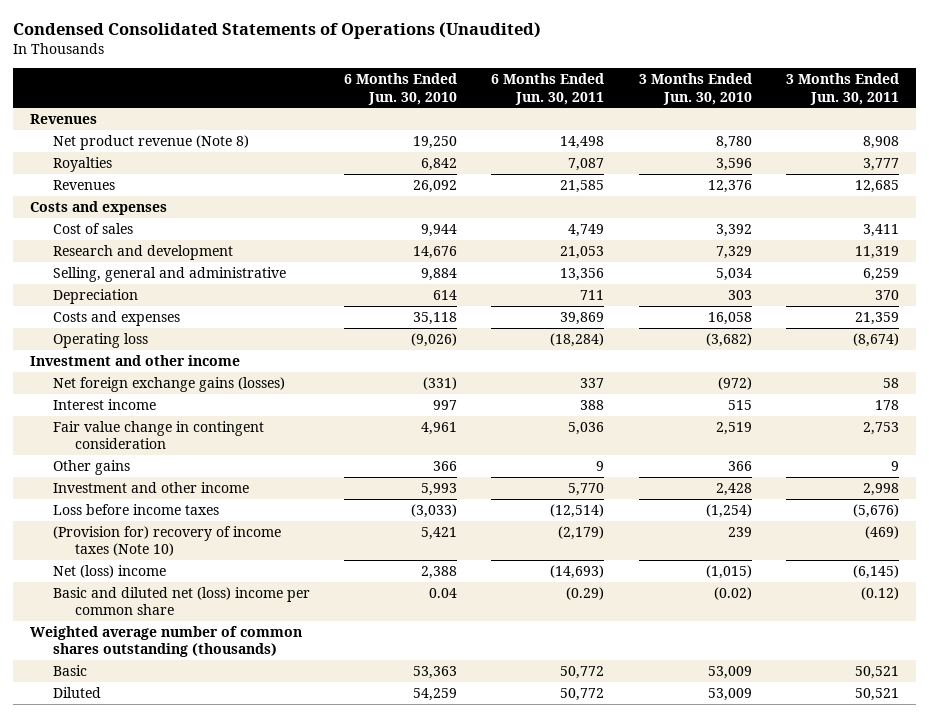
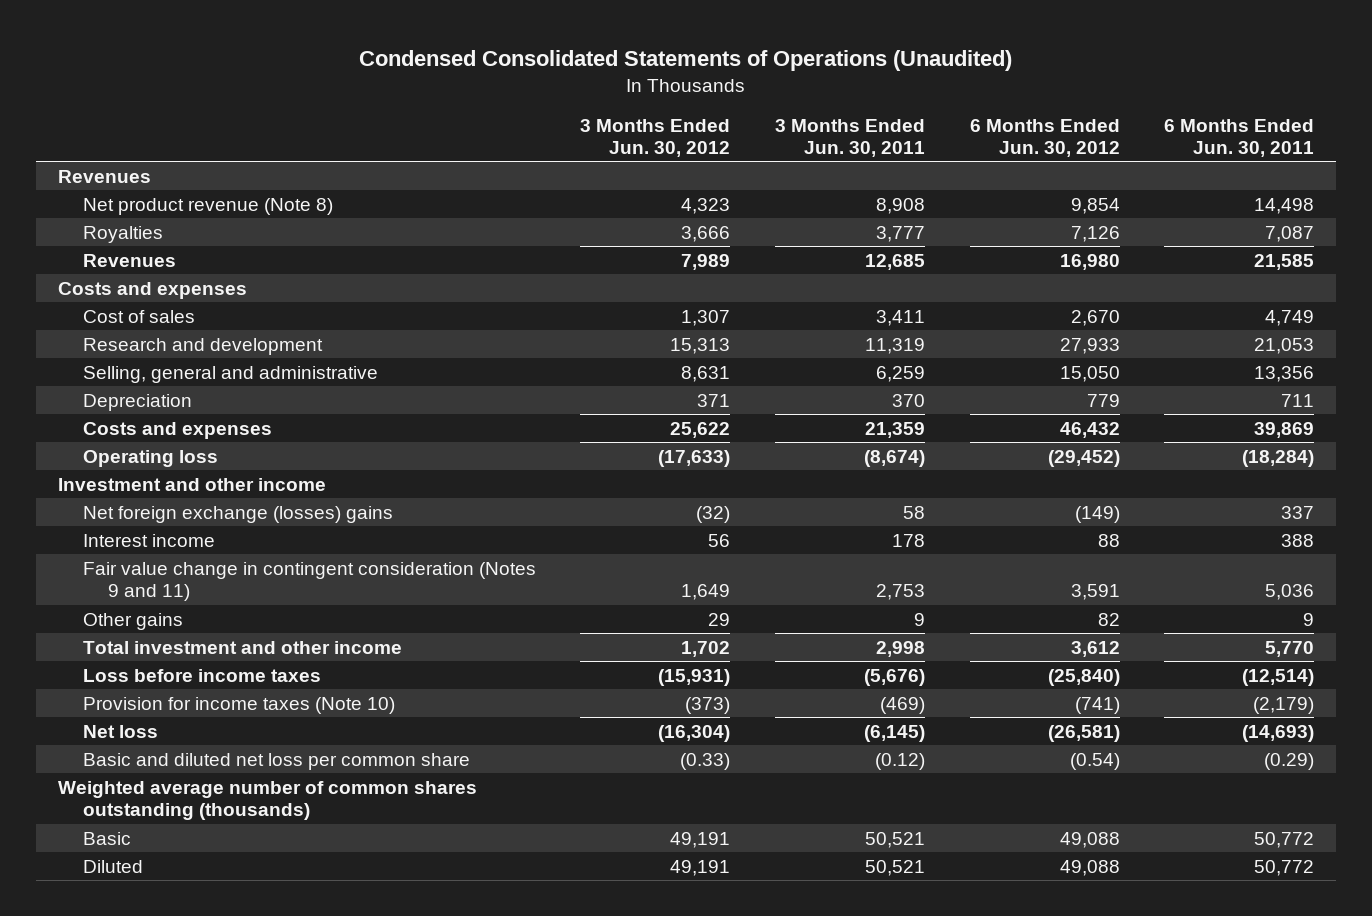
[344,73,458,105] 6 Months Ended Jun. 30, 2010 -> none
[638,73,752,105] 3 Months Ended Jun. 30, 2010 -> none
none -> [580,118,731,157] 3 Months Ended Jun. 30, 2012
none -> [969,118,1120,157] 6 Months Ended Jun. 30, 2012
[52,376,285,392] Net foreign exchange gains (losses) -> [82,505,393,523] Net foreign exchange (losses) gains
[52,420,264,450] Fair value change in contingent consideration -> [82,561,536,602] Fair value change in contingent consideration (Notes 9 and 11)
[52,481,249,493] Investment and other income -> [82,640,402,654] Total investment and other income
[52,525,281,557] (Provision for) recovery of income taxes (Note 10) -> [82,696,395,714] Provision for income taxes (Note 10)
[52,564,166,578] Net (loss) income -> [82,724,158,738] Net loss
[52,586,310,616] Basic and diluted net (loss) income per common share -> [82,752,470,770] Basic and diluted net loss per common share

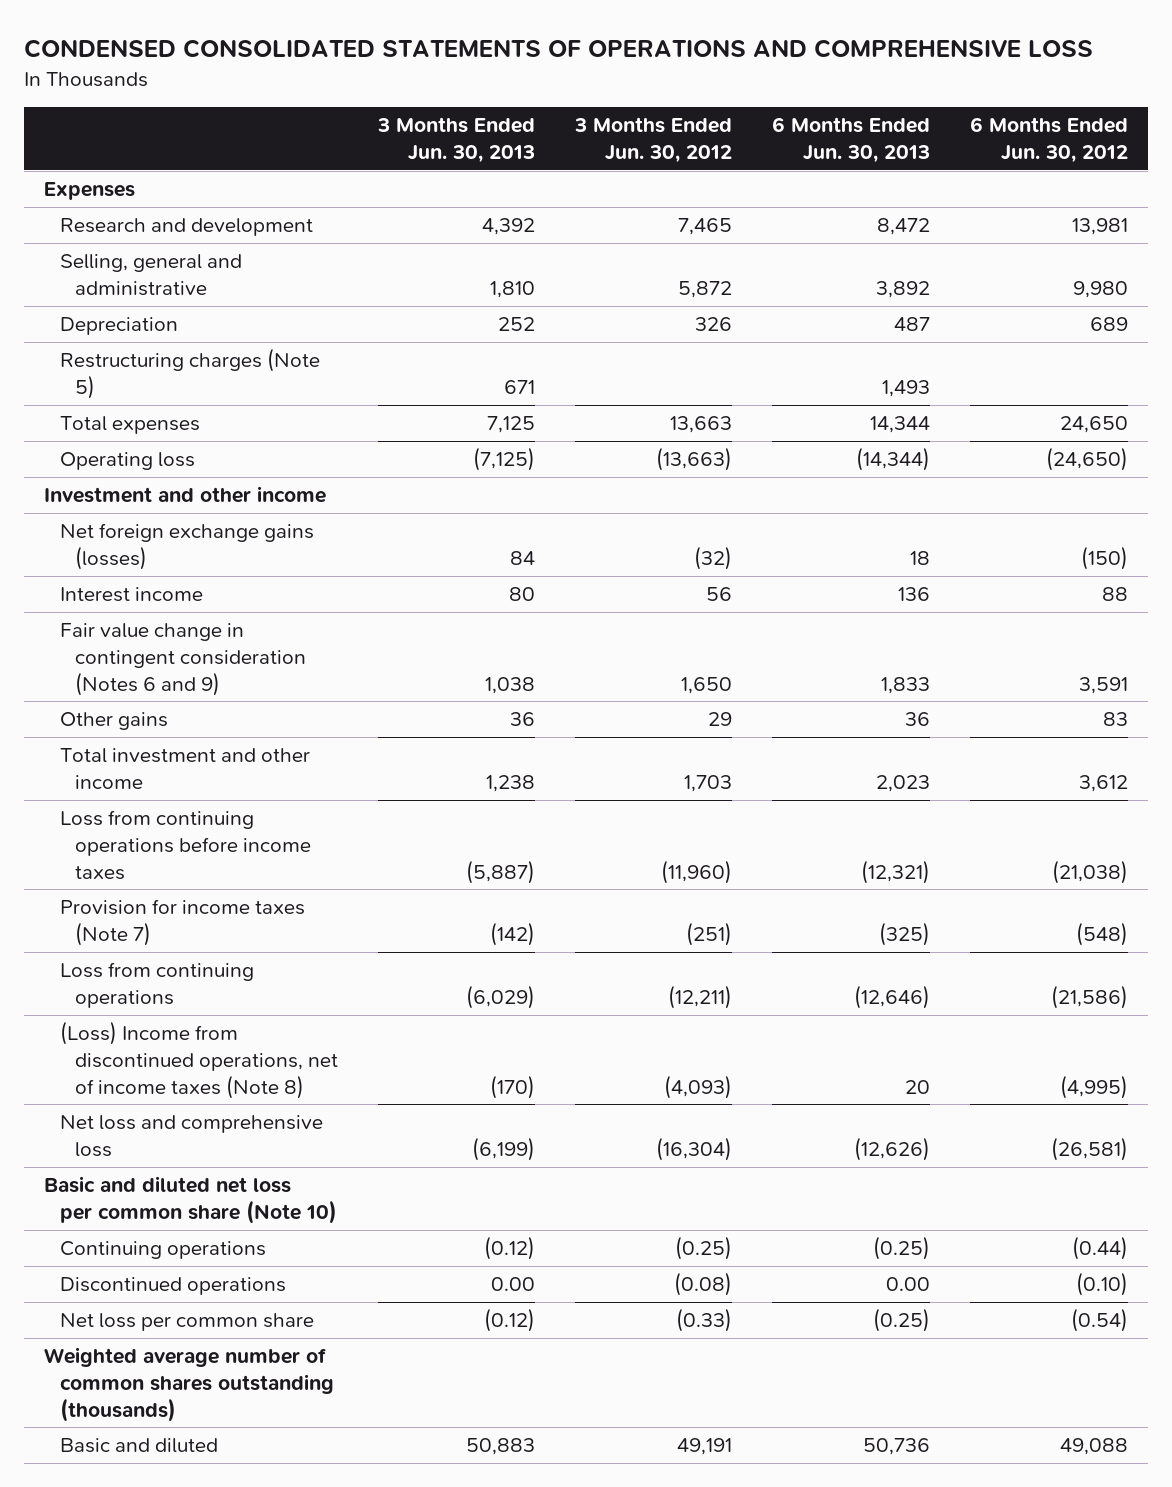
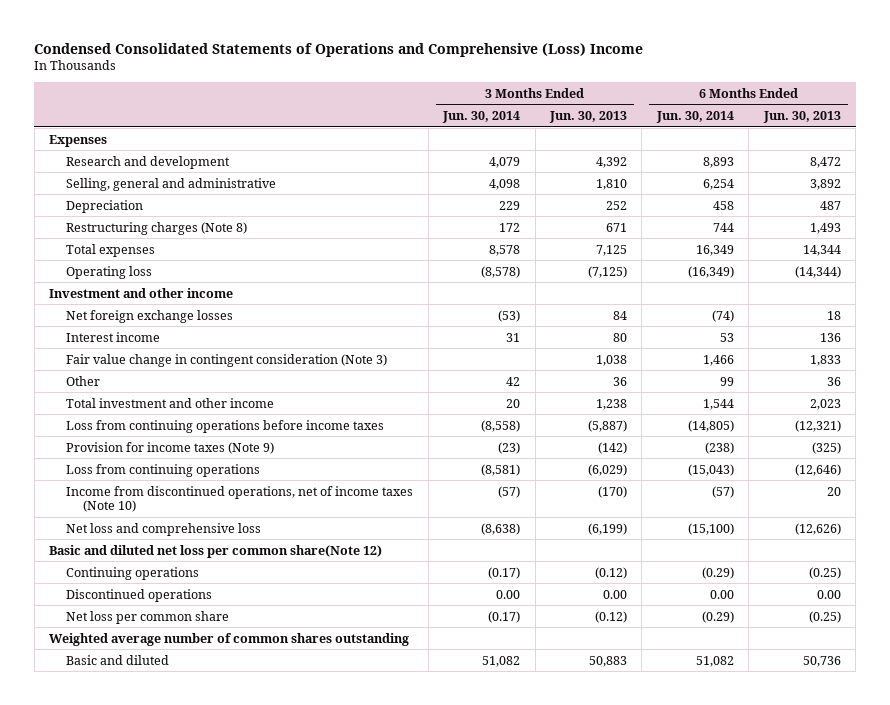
[24,39,1094,59] CONDENSED CONSOLIDATED STATEMENTS OF OPERATIONS AND COMPREHENSIVE LOSS -> [34,42,644,57] Condensed Consolidated Statements of Operations and Comprehensive (Loss) Income
[574,117,733,164] 3 Months Ended Jun. 30, 2012 -> none
[969,117,1128,164] 6 Months Ended Jun. 30, 2012 -> none
none -> [442,111,521,124] Jun. 30, 2014
none -> [655,111,734,124] Jun. 30, 2014
[59,348,320,399] Restructuring charges (Note 5) -> [66,221,248,235] Restructuring charges (Note 8)
[59,523,314,570] Net foreign exchange gains (losses) -> [66,309,234,323] Net foreign exchange losses
[59,623,307,696] Fair value change in contingent consideration (Notes 6 and 9) -> [66,353,388,367] Fair value change in contingent consideration (Note 3)
[59,712,168,731] Other gains -> [66,375,101,386] Other
[59,899,305,946] Provision for income taxes (Note 7) -> [66,441,275,454] Provision for income taxes (Note 9)
[59,1021,339,1099] (Loss) Income from discontinued operations, net of income taxes (Note 8) -> [66,485,414,513] Income from discontinued operations, net of income taxes (Note 10)
[44,1176,337,1224] Basic and diluted net loss per common share (Note 10) -> [49,544,383,558] Basic and diluted net loss per common share(Note 12)
[44,1347,334,1422] Weighted average number of common shares outstanding (thousands) -> [49,632,410,646] Weighted average number of common shares outstanding

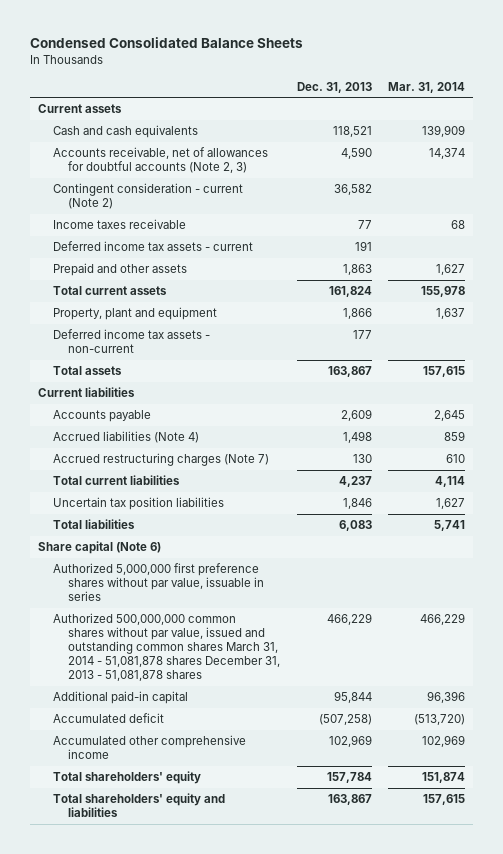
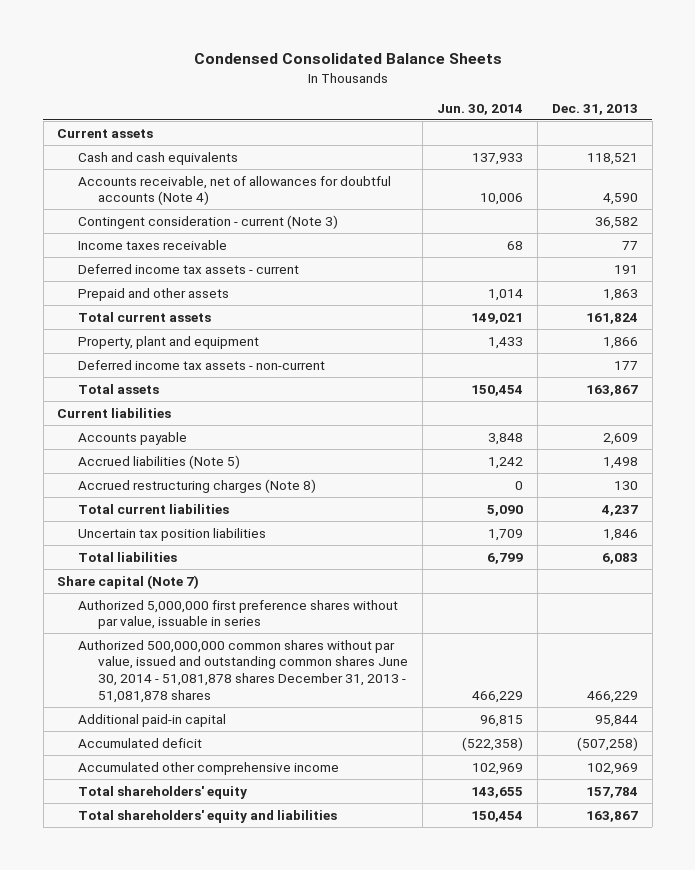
[388,81,466,93] Mar. 31, 2014 -> none
none -> [436,103,523,115] Jun. 30, 2014
[53,147,269,174] Accounts receivable, net of allowances for doubtful accounts (Note 2, 3) -> [77,175,391,206] Accounts receivable, net of allowances for doubtful accounts (Note 4)
[53,183,244,210] Contingent consideration - current (Note 2) -> [77,214,338,229] Contingent consideration - current (Note 3)
[53,431,200,444] Accrued liabilities (Note 4) -> [77,454,240,469] Accrued liabilities (Note 5)
[53,453,270,467] Accrued restructuring charges (Note 7) -> [77,478,316,493] Accrued restructuring charges (Note 8)
[37,541,161,555] Share capital (Note 6) -> [57,574,200,589] Share capital (Note 7)
[53,613,281,681] Authorized 500,000,000 common shares without par value, issued and outstanding common shares March 31, 2014 - 51,081,878 shares December 31, 2013 - 51,081,878 shares -> [77,639,409,703] Authorized 500,000,000 common shares without par value, issued and outstanding common shares June 30, 2014 - 51,081,878 shares December 31, 2013 - 51,081,878 shares

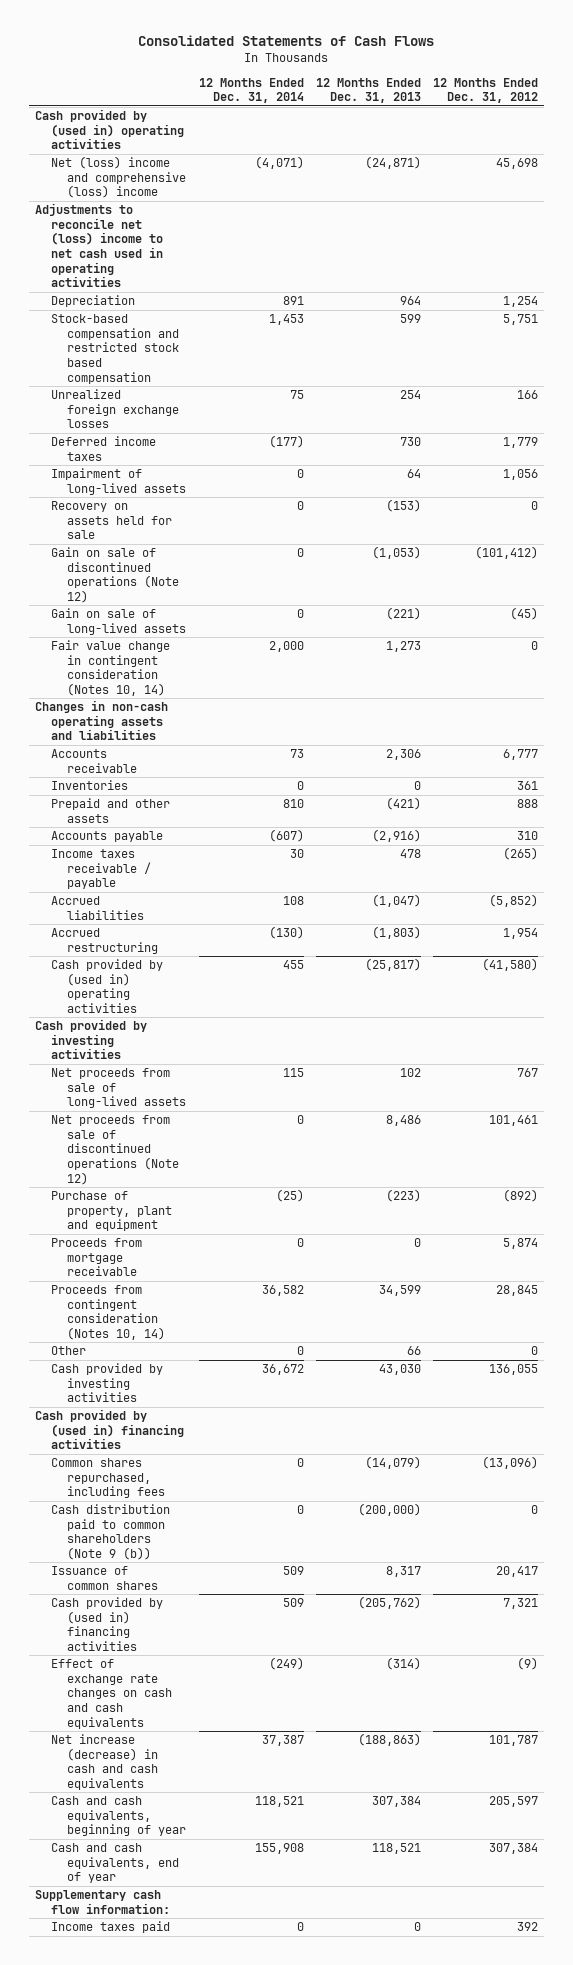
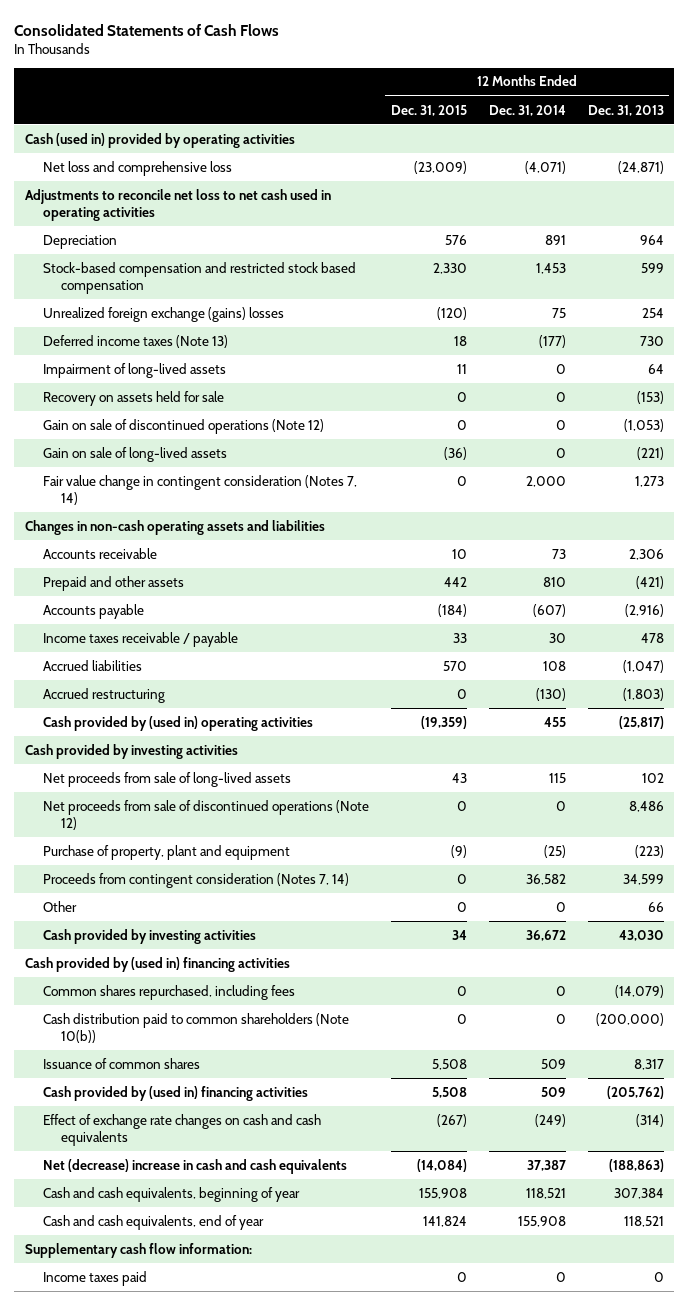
[433,77,539,104] 12 Months Ended Dec. 31, 2012 -> none
none -> [390,104,467,116] Dec. 31, 2015
[34,108,185,150] Cash provided by (used in) operating activities -> [25,132,296,148] Cash (used in) provided by operating activities
[51,155,187,199] Net (loss) income and comprehensive (loss) income -> [43,160,233,176] Net loss and comprehensive loss
[34,202,164,288] Adjustments to reconcile net (loss) income to net cash used in operating activities -> [25,188,332,222] Adjustments to reconcile net loss to net cash used in operating activities
[51,388,180,429] Unrealized foreign exchange losses -> [43,306,285,322] Unrealized foreign exchange (gains) losses
[51,435,157,461] Deferred income taxes -> [43,334,229,348] Deferred income taxes (Note 13)
[51,639,171,696] Fair value change in contingent consideration (Notes 10, 14) -> [43,474,358,506] Fair value change in contingent consideration (Notes 7, 14)
[51,779,129,790] Inventories -> none
[51,1237,143,1277] Proceeds from mortgage receivable -> none
[51,1284,166,1340] Proceeds from contingent consideration (Notes 10, 14) -> [43,872,350,888] Proceeds from contingent consideration (Notes 7, 14)
[51,1503,171,1560] Cash distribution paid to common shareholders (Note 9 (b)) -> [43,1012,350,1044] Cash distribution paid to common shareholders (Note 10(b))
[51,1733,159,1790] Net increase (decrease) in cash and cash equivalents -> [43,1158,348,1174] Net (decrease) increase in cash and cash equivalents

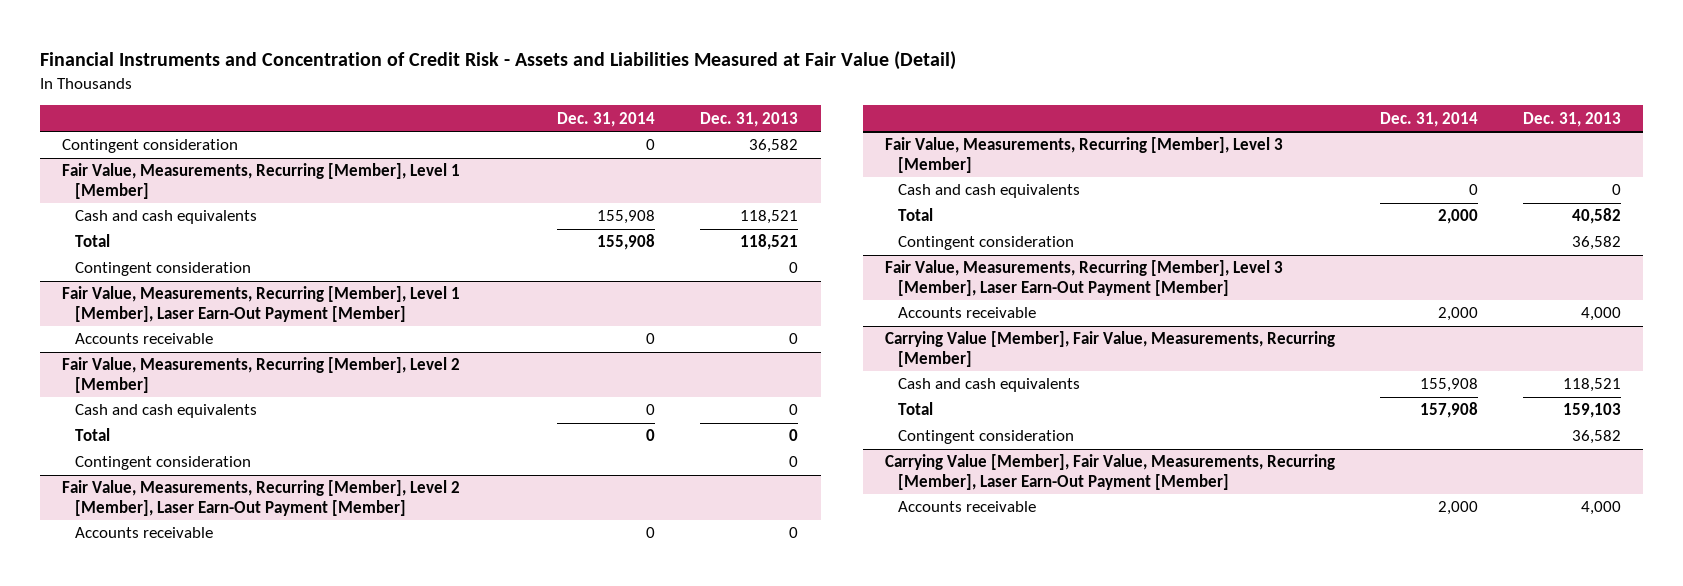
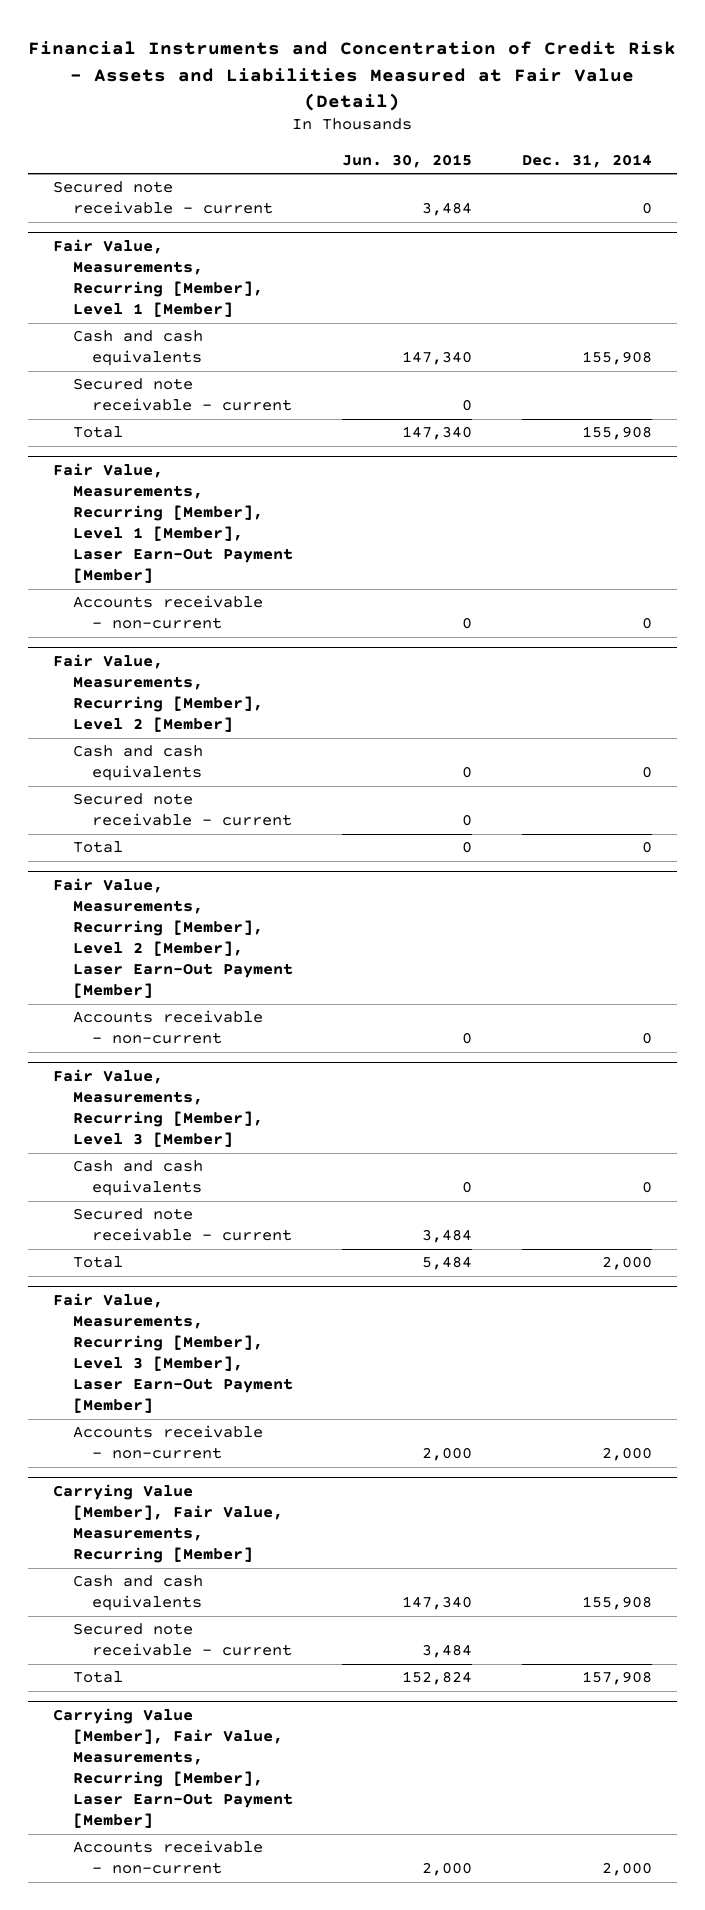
[700,111,799,127] Dec. 31, 2013 -> none
none -> [342,153,473,168] Jun. 30, 2015
[62,139,239,154] Contingent consideration -> none
none -> [53,181,273,215] Secured note receivable - current
none -> [72,378,293,412] Secured note receivable - current
[74,262,251,277] Contingent consideration -> none
[74,333,213,345] Accounts receivable -> [72,595,263,630] Accounts receivable - non-current
none -> [72,793,293,827] Secured note receivable - current
[74,456,251,471] Contingent consideration -> none
[74,527,213,539] Accounts receivable -> [72,1010,263,1045] Accounts receivable - non-current
none -> [72,1208,293,1242] Secured note receivable - current
[897,236,1074,251] Contingent consideration -> none
[897,307,1036,319] Accounts receivable -> [72,1425,263,1460] Accounts receivable - non-current
none -> [72,1623,293,1657] Secured note receivable - current
[897,430,1074,445] Contingent consideration -> none
[897,501,1036,513] Accounts receivable -> [72,1840,263,1875] Accounts receivable - non-current

